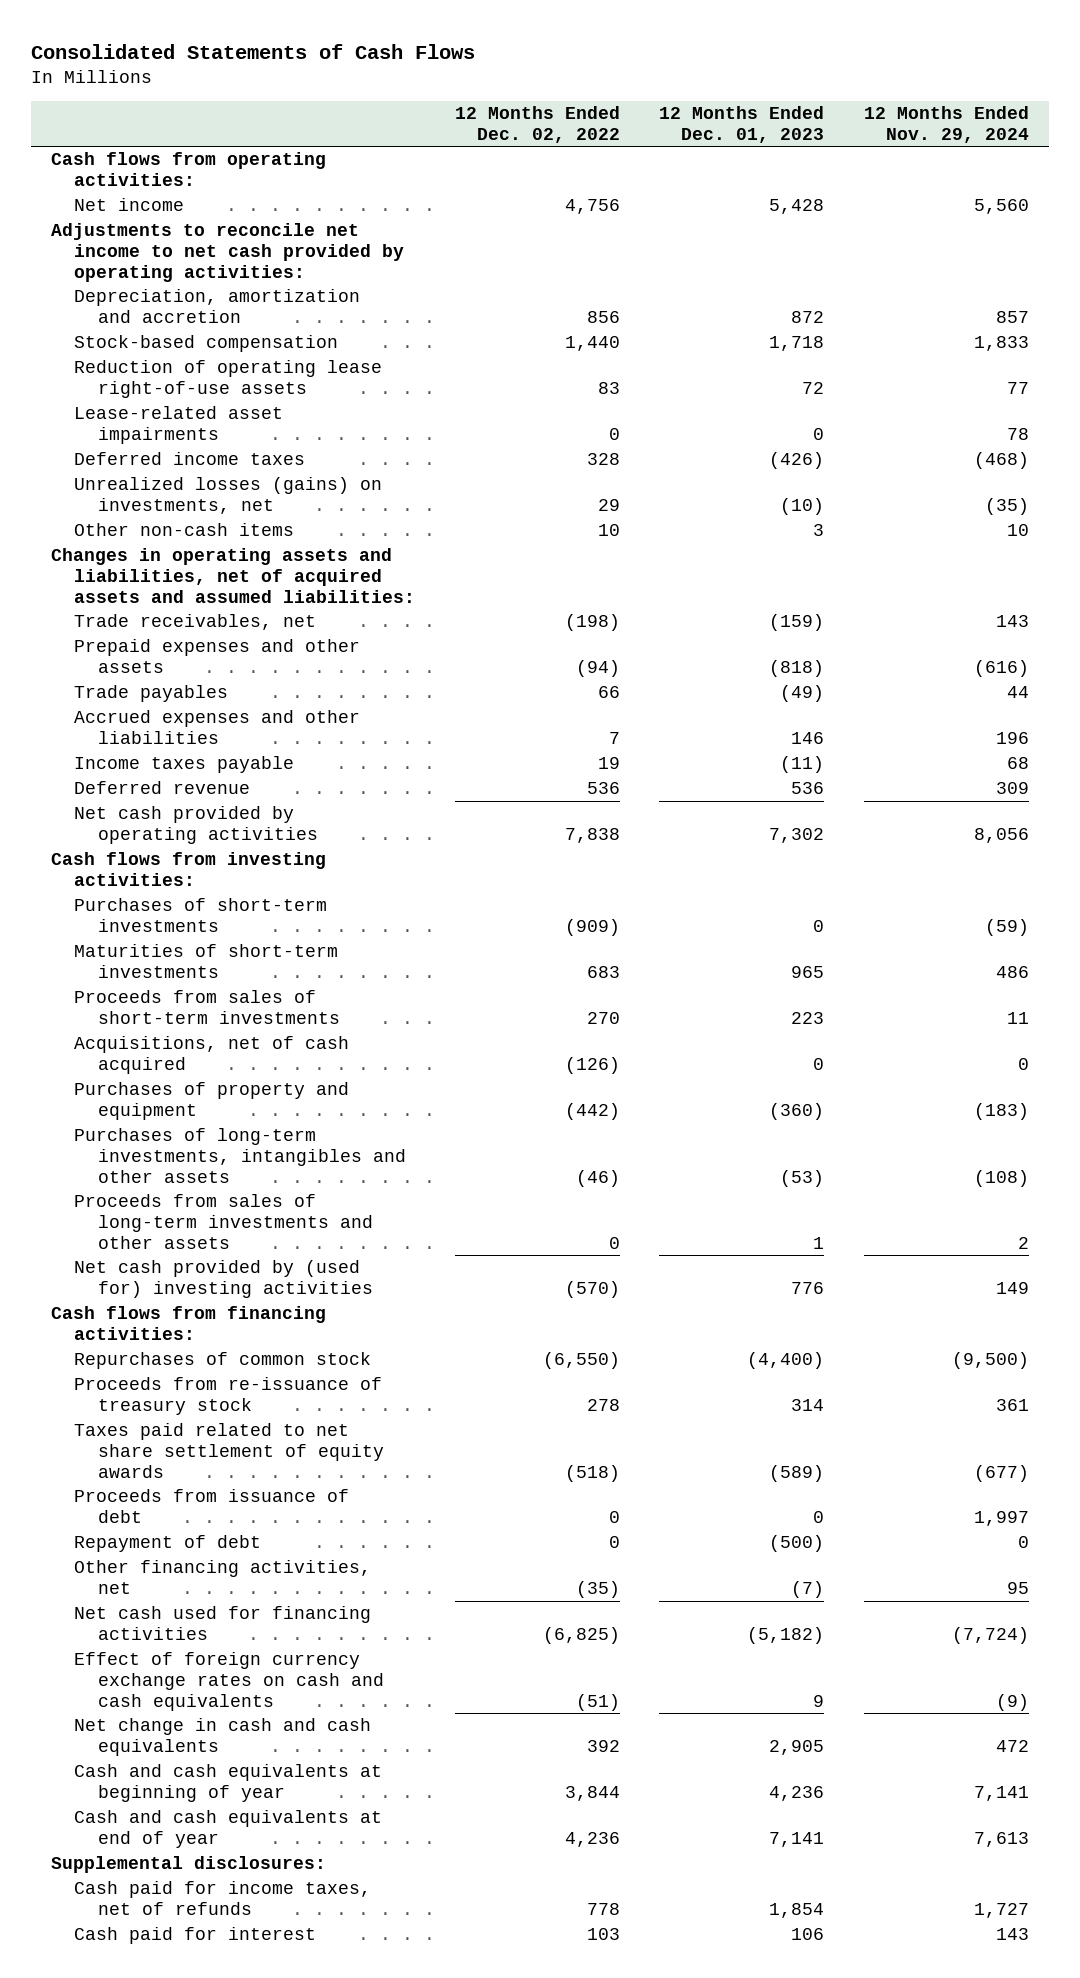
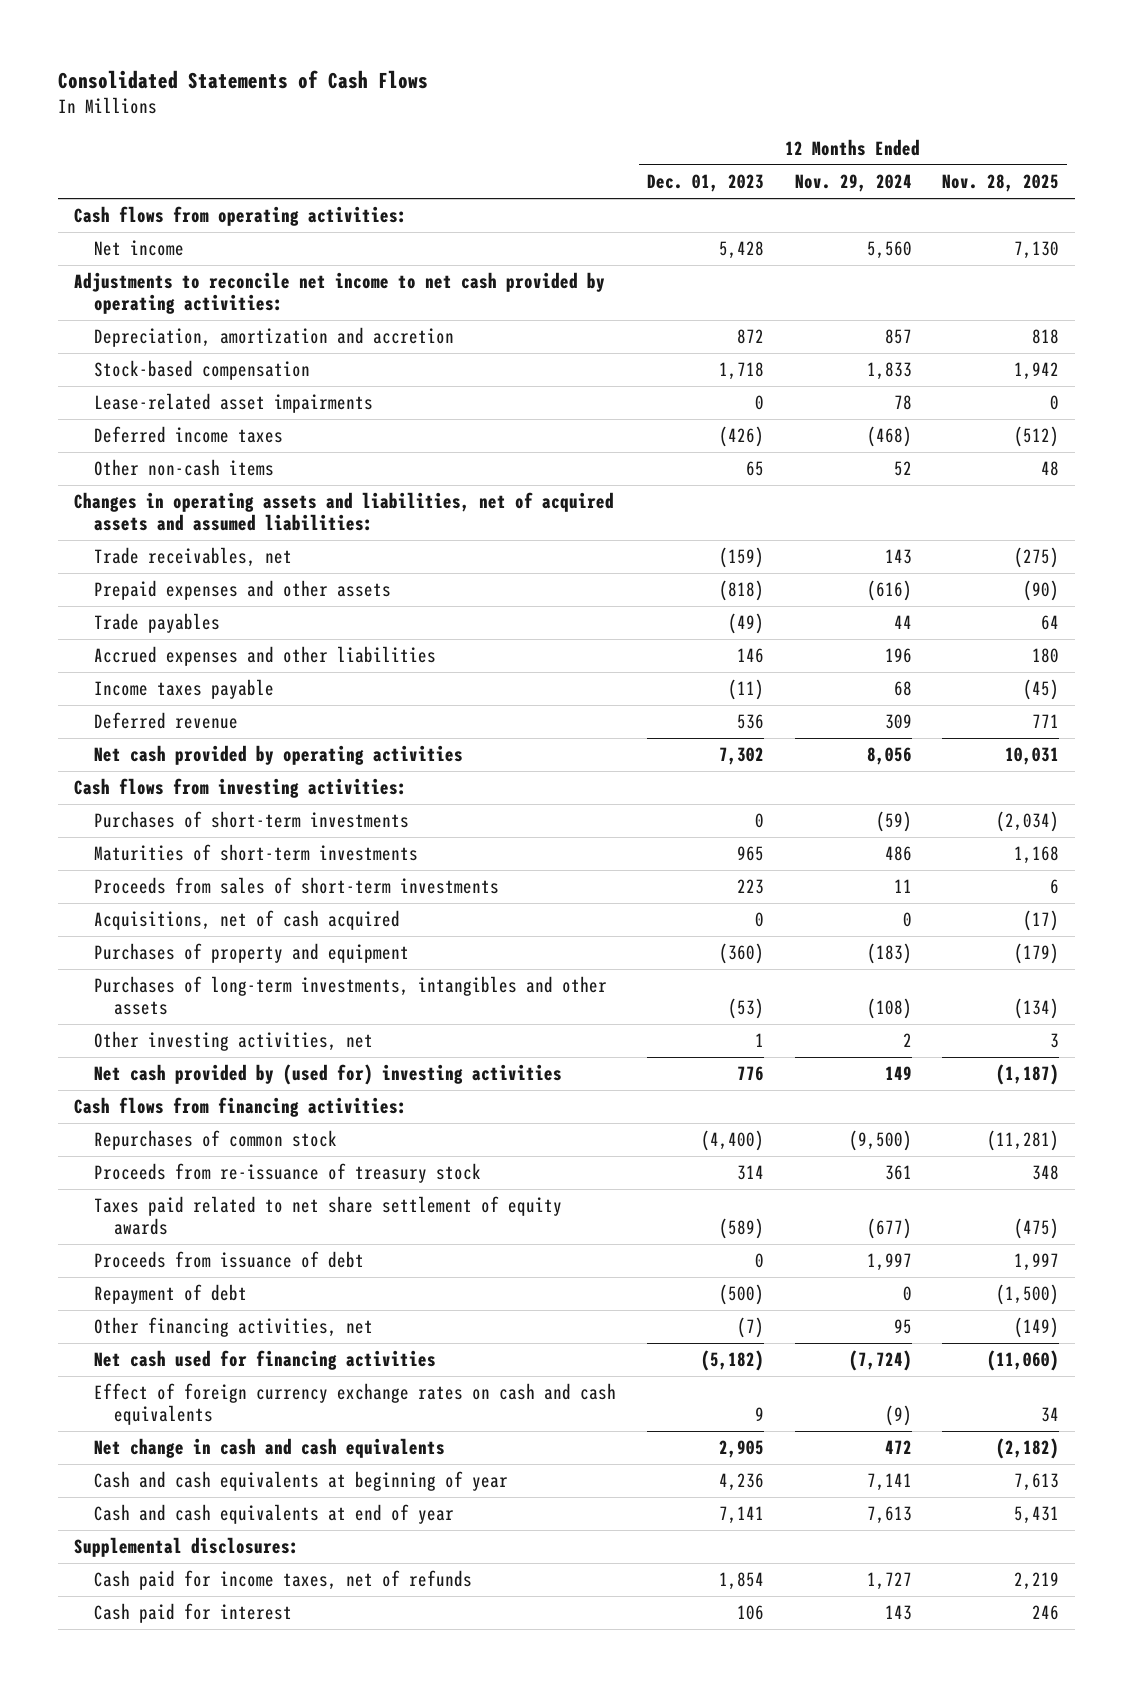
[454,106,620,143] 12 Months Ended Dec. 02, 2022 -> none
none -> [942,174,1060,193] Nov. 28, 2025
[74,360,383,399] Reduction of operating lease right-of-use assets -> none
[74,477,383,515] Unrealized losses (gains) on investments, net -> none
[813,524,825,537] 3 -> [745,461,764,477] 65
[1006,524,1029,537] 10 -> [893,461,912,477] 52
[74,1194,373,1249] Proceeds from sales of long-term investments and other assets -> none
none -> [93,1031,373,1052] Other investing activities, net

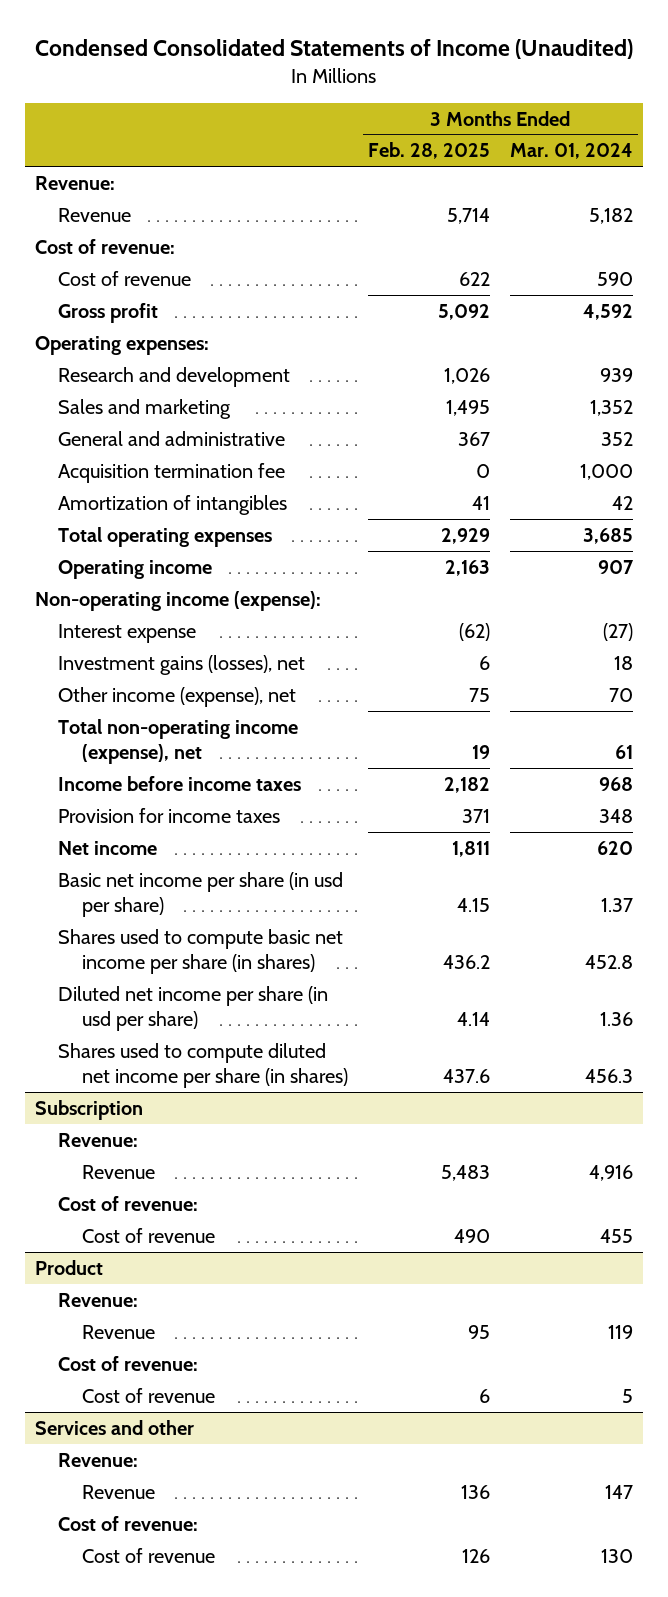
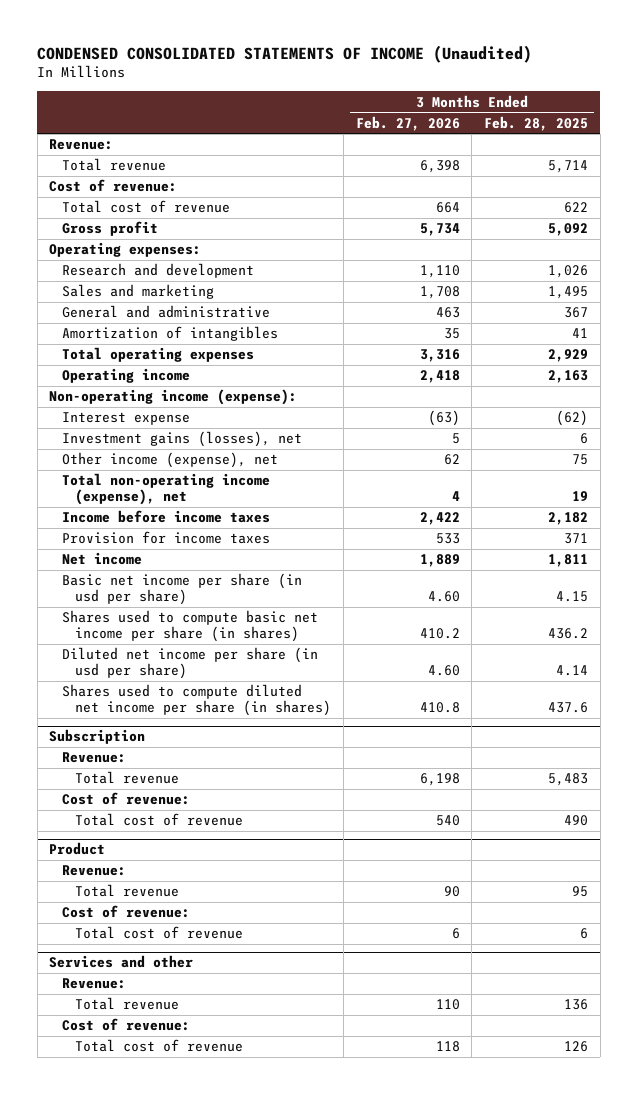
[34,38,633,59] Condensed Consolidated Statements of Income (Unaudited) -> [37,44,533,63] CONDENSED CONSOLIDATED STATEMENTS OF INCOME (Unaudited)
[509,143,633,160] Mar. 01, 2024 -> none
none -> [355,115,460,131] Feb. 27, 2026
[58,207,132,222] Revenue -> [62,158,167,172] Total revenue
[58,270,192,286] Cost of revenue -> [62,200,231,214] Total cost of revenue
[58,462,286,483] Acquisition termination fee -> none
[81,1164,155,1179] Revenue -> [75,771,180,785] Total revenue
[81,1227,215,1243] Cost of revenue -> [75,813,244,827] Total cost of revenue
[81,1324,155,1339] Revenue -> [75,884,180,898] Total revenue
[81,1387,215,1403] Cost of revenue -> [75,926,244,940] Total cost of revenue
[81,1484,155,1499] Revenue -> [75,997,180,1011] Total revenue
[81,1547,215,1563] Cost of revenue -> [75,1039,244,1053] Total cost of revenue

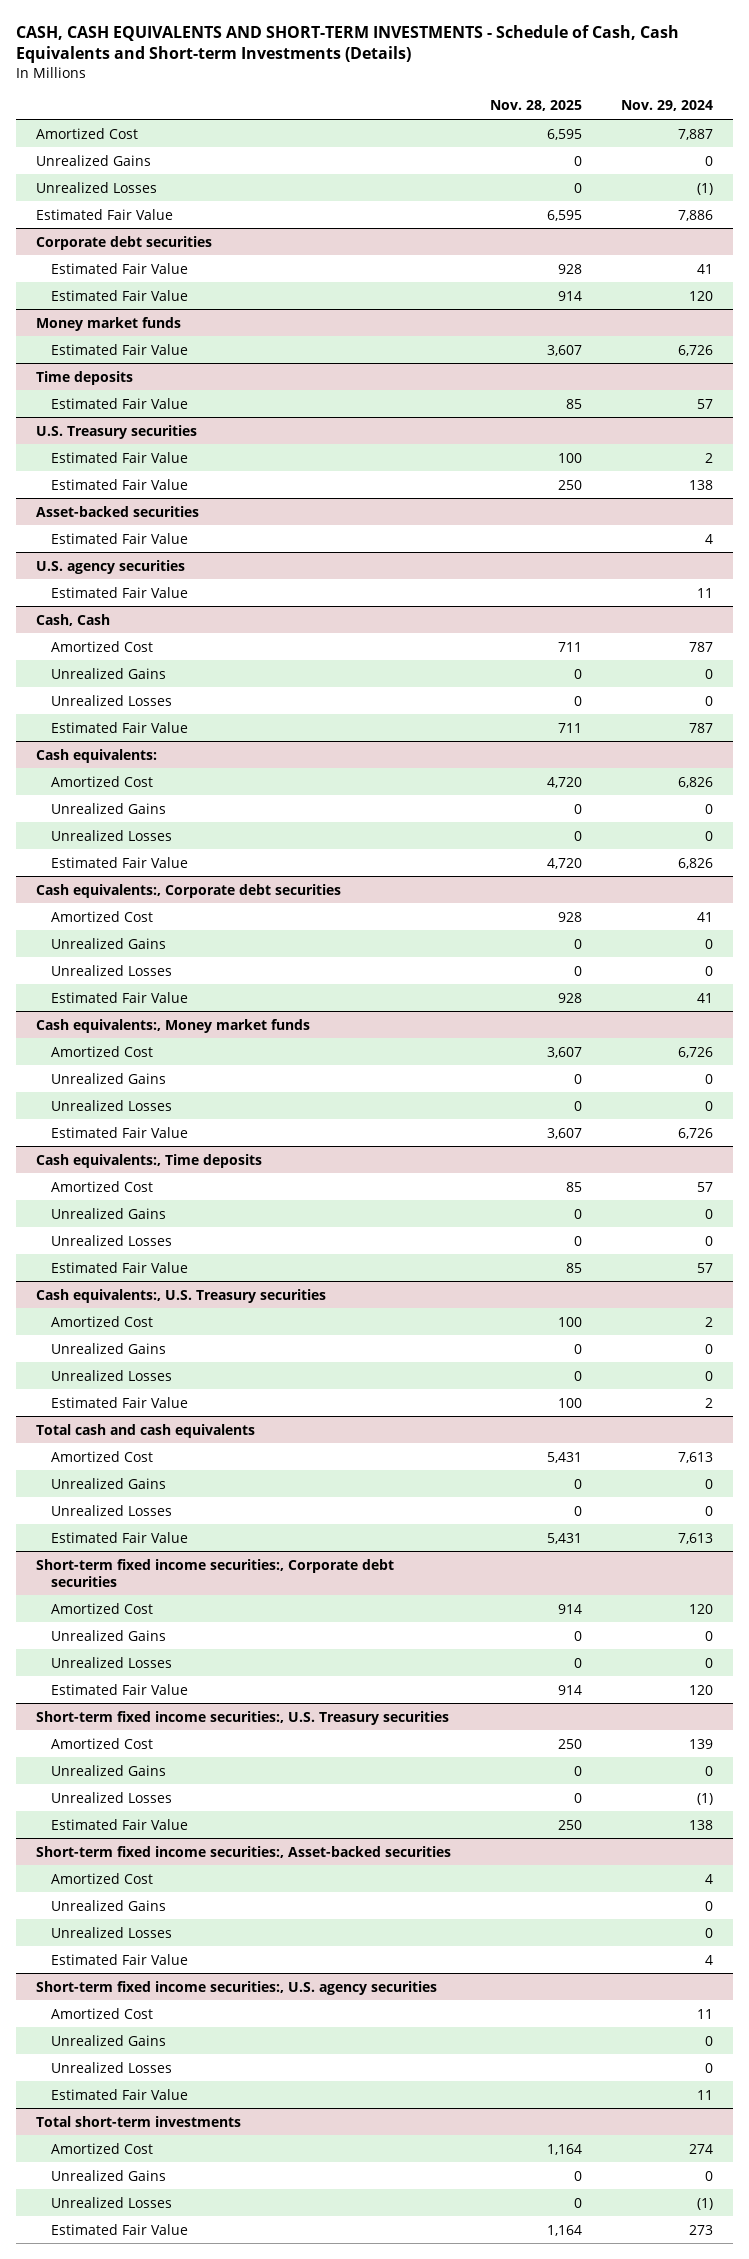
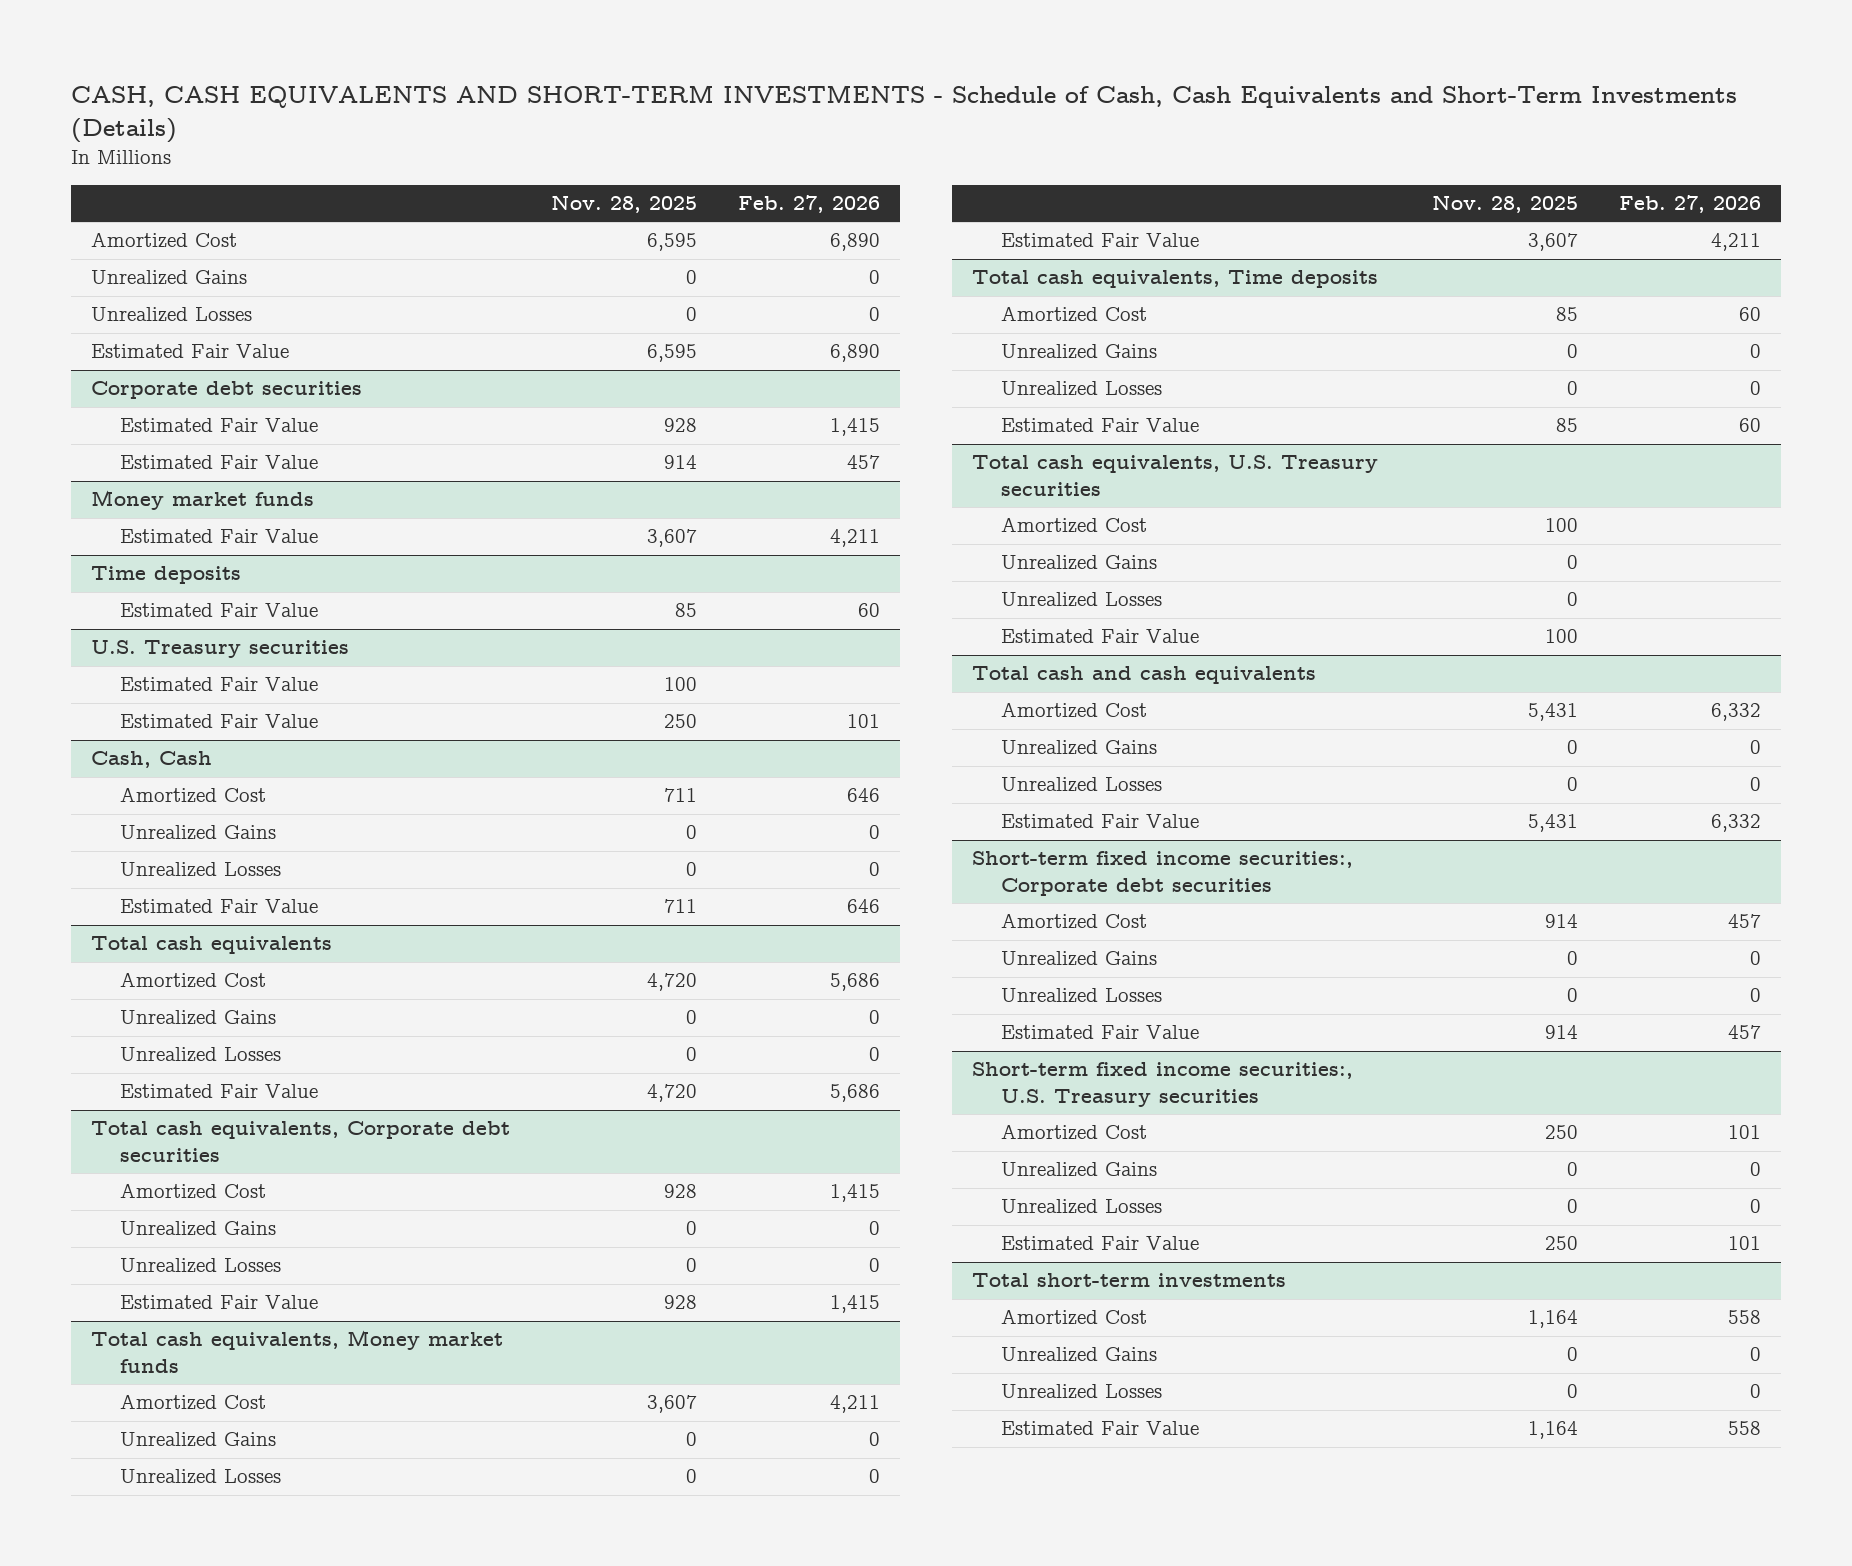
[16,24,680,64] CASH, CASH EQUIVALENTS AND SHORT-TERM INVESTMENTS - Schedule of Cash, Cash Equivalents and Short-term Investments (Details) -> [71,85,1738,143] CASH, CASH EQUIVALENTS AND SHORT-TERM INVESTMENTS - Schedule of Cash, Cash Equivalents and Short-Term Investments (Details)
[621,100,714,112] Nov. 29, 2024 -> none
none -> [737,195,880,214] Feb. 27, 2026
[35,505,199,517] Asset-backed securities -> none
[51,532,189,544] Estimated Fair Value -> none
[35,559,185,574] U.S. agency securities -> none
[51,586,189,598] Estimated Fair Value -> none
[35,748,157,763] Cash equivalents: -> [91,936,333,955] Total cash equivalents
[35,883,341,898] Cash equivalents:, Corporate debt securities -> [91,1121,511,1163] Total cash equivalents, Corporate debt securities
[35,1018,310,1033] Cash equivalents:, Money market funds -> [91,1330,504,1374] Total cash equivalents, Money market funds
[35,1153,262,1168] Cash equivalents:, Time deposits -> [972,270,1379,289] Total cash equivalents, Time deposits
[35,1288,326,1303] Cash equivalents:, U.S. Treasury securities -> [972,455,1379,497] Total cash equivalents, U.S. Treasury securities
[35,1845,451,1858] Short-term fixed income securities:, Asset-backed securities -> none
[51,1872,154,1884] Amortized Cost -> none
[51,1899,167,1911] Unrealized Gains -> none
[51,1926,173,1938] Unrealized Losses -> none
[51,1953,189,1965] Estimated Fair Value -> none
[35,1980,437,1995] Short-term fixed income securities:, U.S. agency securities -> none
[51,2007,154,2019] Amortized Cost -> none
[51,2034,167,2046] Unrealized Gains -> none
[51,2061,173,2073] Unrealized Losses -> none
[51,2088,189,2100] Estimated Fair Value -> none

